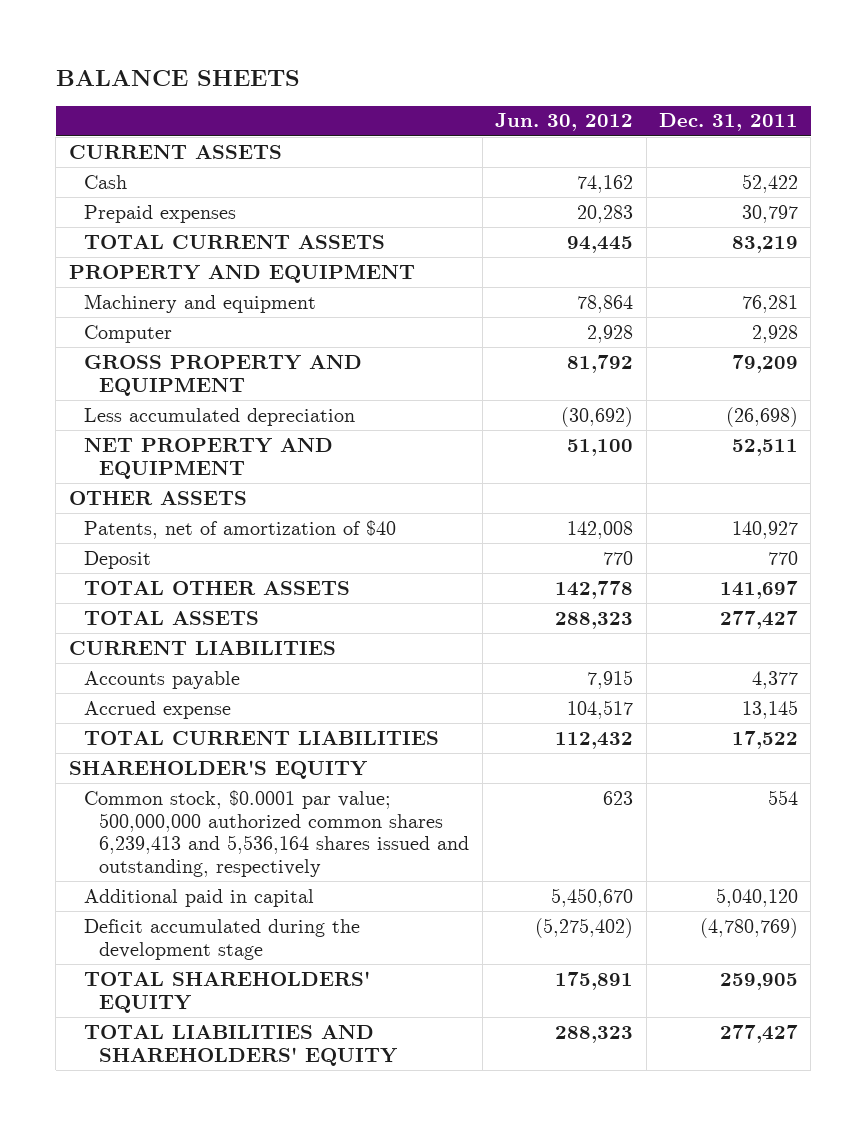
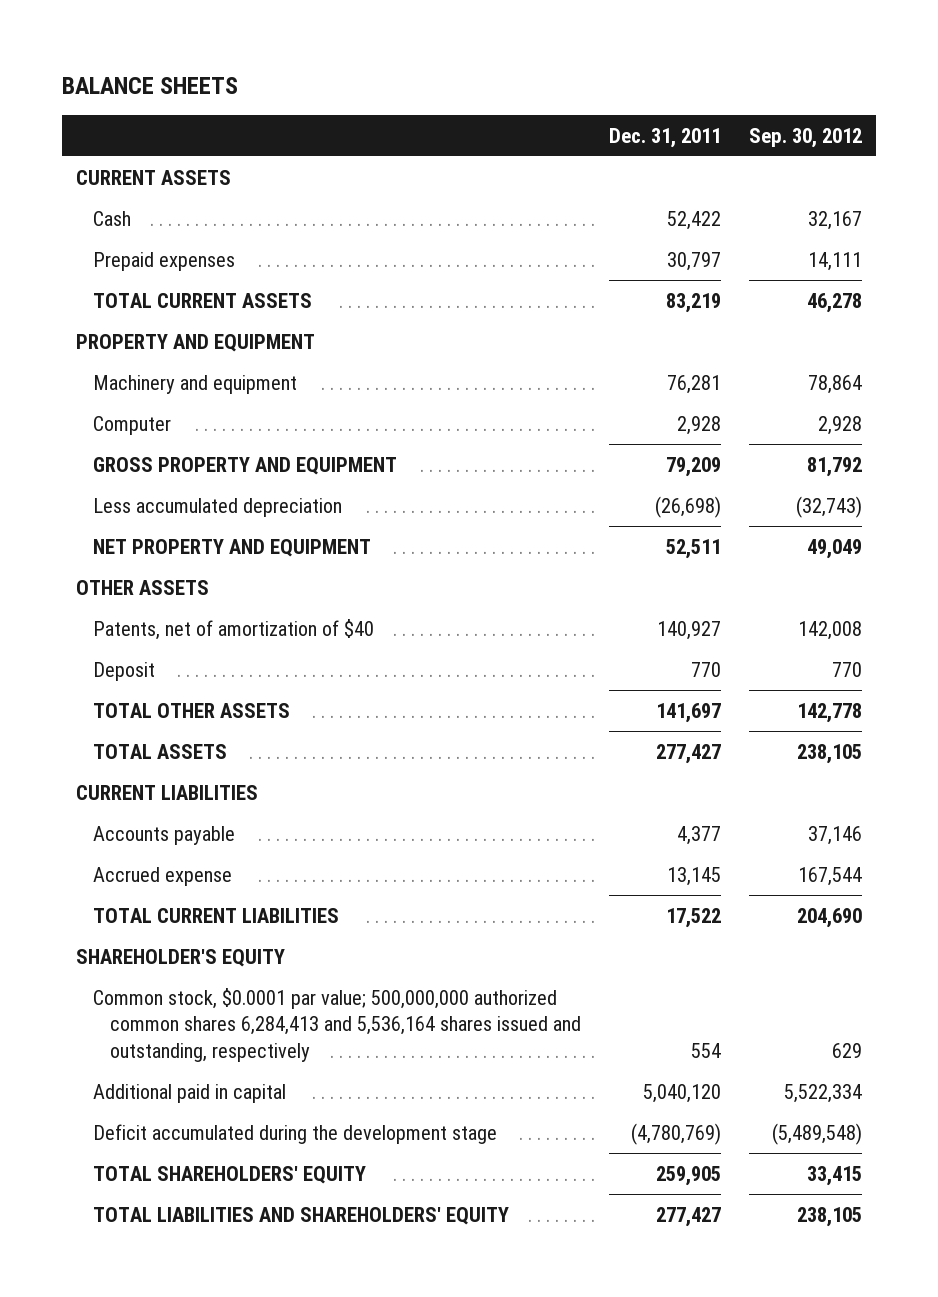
[495,113,634,132] Jun. 30, 2012 -> none
none -> [748,127,862,148] Sep. 30, 2012
[84,789,470,878] Common stock, $0.0001 par value; 500,000,000 authorized common shares 6,239,413 and 5,536,164 shares issued and outstanding, respectively -> [92,987,581,1062] Common stock, $0.0001 par value; 500,000,000 authorized common shares 6,284,413 and 5,536,164 shares issued and outstanding, respectively

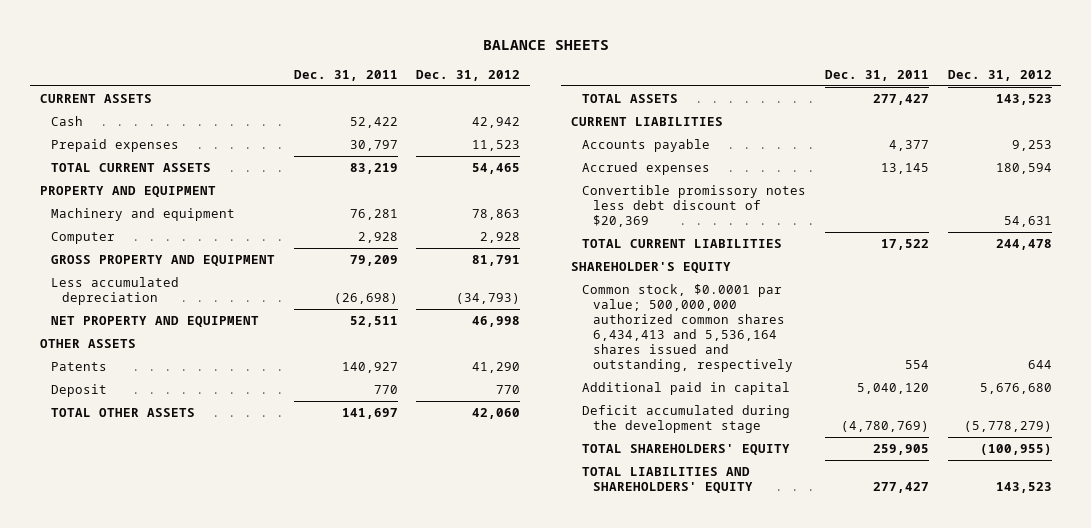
[748,127,862,148] Sep. 30, 2012 -> none
none -> [416,69,521,81] Dec. 31, 2012
[92,618,374,640] Patents, net of amortization of $40 -> [50,362,107,372] Patents
[92,866,232,886] Accrued expense -> [581,162,710,176] Accrued expenses
none -> [581,185,806,228] Convertible promissory notes less debt discount of $20,369
[92,987,581,1062] Common stock, $0.0001 par value; 500,000,000 authorized common shares 6,284,413 and 5,536,164 shares issued and outstanding, respectively -> [581,284,794,372] Common stock, $0.0001 par value; 500,000,000 authorized common shares 6,434,413 and 5,536,164 shares issued and outstanding, respectively

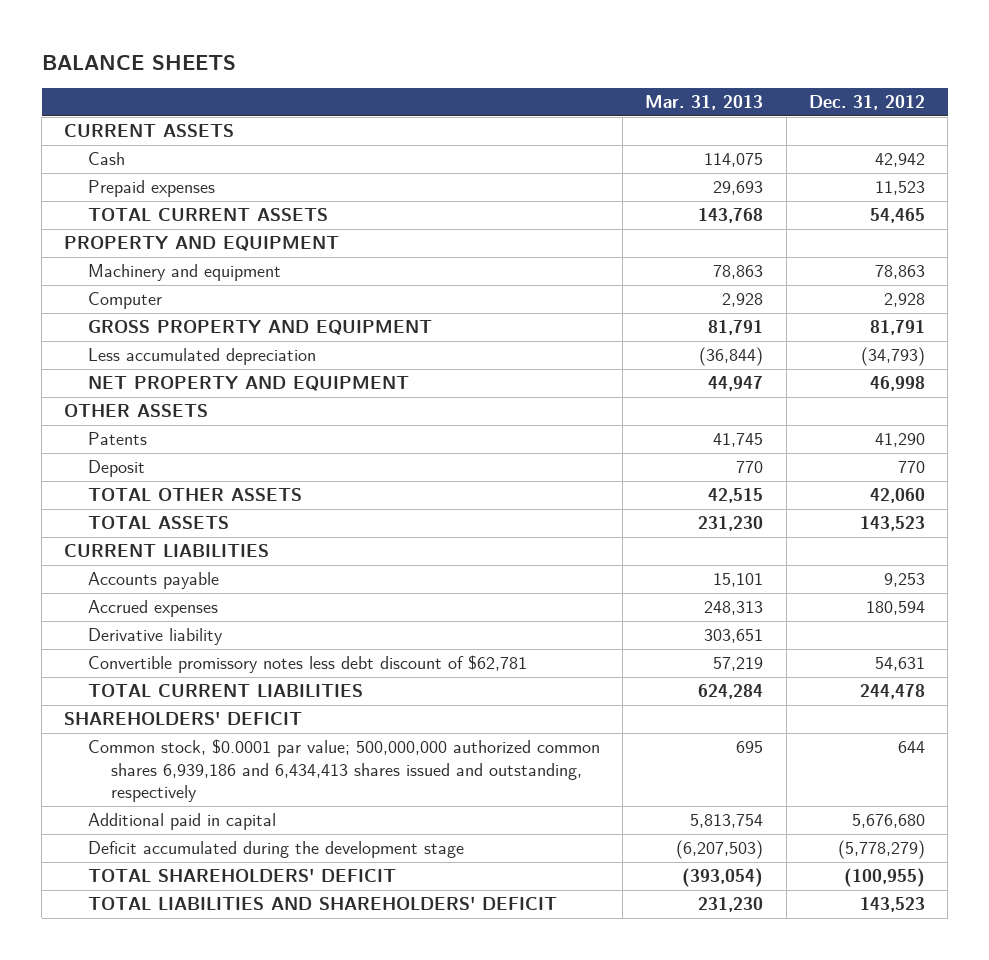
[293,69,398,81] Dec. 31, 2011 -> none
none -> [645,95,764,111] Mar. 31, 2013
none -> [87,628,223,646] Derivative liability
[581,185,806,228] Convertible promissory notes less debt discount of $20,369 -> [87,655,527,674] Convertible promissory notes less debt discount of $62,781
[570,262,731,274] SHAREHOLDER'S EQUITY -> [64,712,303,726] SHAREHOLDERS' DEFICIT
[581,284,794,372] Common stock, $0.0001 par value; 500,000,000 authorized common shares 6,434,413 and 5,536,164 shares issued and outstanding, respectively -> [87,739,600,803] Common stock, $0.0001 par value; 500,000,000 authorized common shares 6,939,186 and 6,434,413 shares issued and outstanding, respectively
[581,444,790,456] TOTAL SHAREHOLDERS' EQUITY -> [87,869,396,883] TOTAL SHAREHOLDERS' DEFICIT
[581,467,754,494] TOTAL LIABILITIES AND SHAREHOLDERS' EQUITY -> [87,897,557,911] TOTAL LIABILITIES AND SHAREHOLDERS' DEFICIT

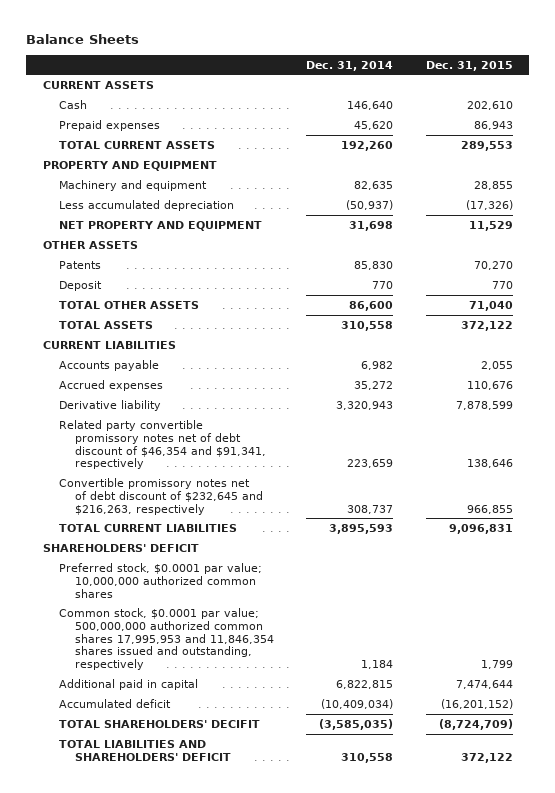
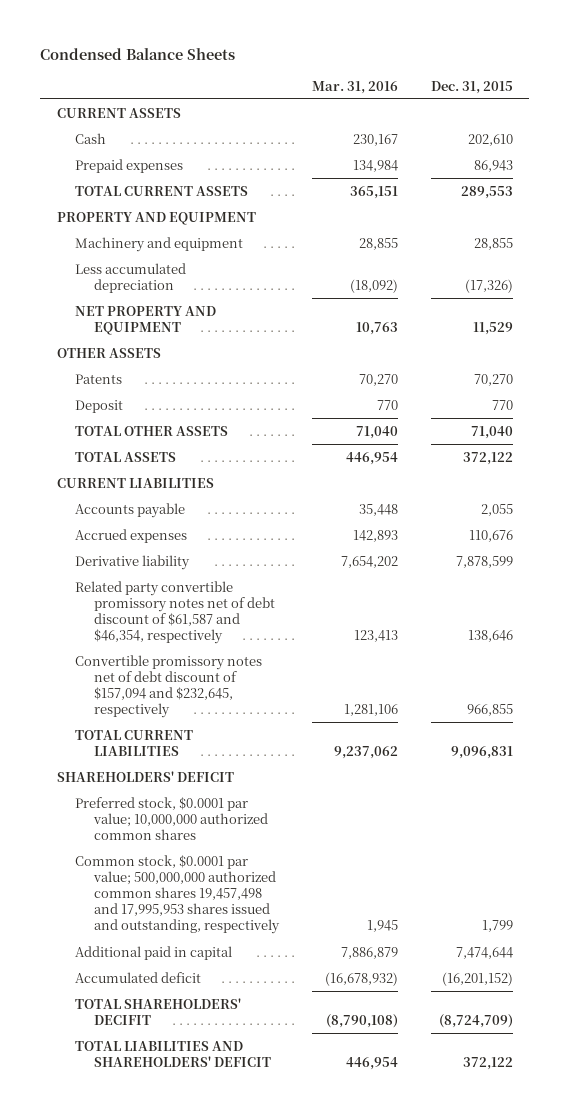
[26,33,140,44] Balance Sheets -> [40,48,236,61] Condensed Balance Sheets
[306,60,394,71] Dec. 31, 2014 -> none
none -> [311,80,398,94] Mar. 31, 2016
[58,419,267,470] Related party convertible promissory notes net of debt discount of $46,354 and $91,341, respectively -> [75,580,275,645] Related party convertible promissory notes net of debt discount of $61,587 and $46,354, respectively
[58,477,264,515] Convertible promissory notes net of debt discount of $232,645 and $216,263, respectively -> [75,654,263,719] Convertible promissory notes net of debt discount of $157,094 and $232,645, respectively
[58,607,275,671] Common stock, $0.0001 par value; 500,000,000 authorized common shares 17,995,953 and 11,846,354 shares issued and outstanding, respectively -> [75,854,280,935] Common stock, $0.0001 par value; 500,000,000 authorized common shares 19,457,498 and 17,995,953 shares issued and outstanding, respectively

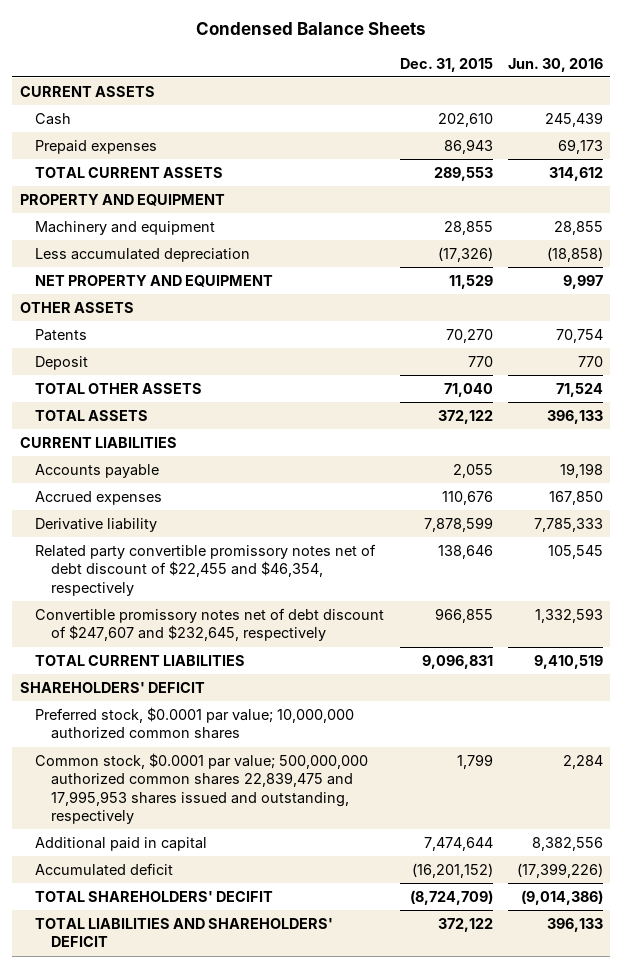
[311,80,398,94] Mar. 31, 2016 -> none
none -> [507,57,603,72] Jun. 30, 2016
[75,580,275,645] Related party convertible promissory notes net of debt discount of $61,587 and $46,354, respectively -> [35,544,377,596] Related party convertible promissory notes net of debt discount of $22,455 and $46,354, respectively
[75,654,263,719] Convertible promissory notes net of debt discount of $157,094 and $232,645, respectively -> [35,608,385,642] Convertible promissory notes net of debt discount of $247,607 and $232,645, respectively
[75,854,280,935] Common stock, $0.0001 par value; 500,000,000 authorized common shares 19,457,498 and 17,995,953 shares issued and outstanding, respectively -> [35,753,369,825] Common stock, $0.0001 par value; 500,000,000 authorized common shares 22,839,475 and 17,995,953 shares issued and outstanding, respectively

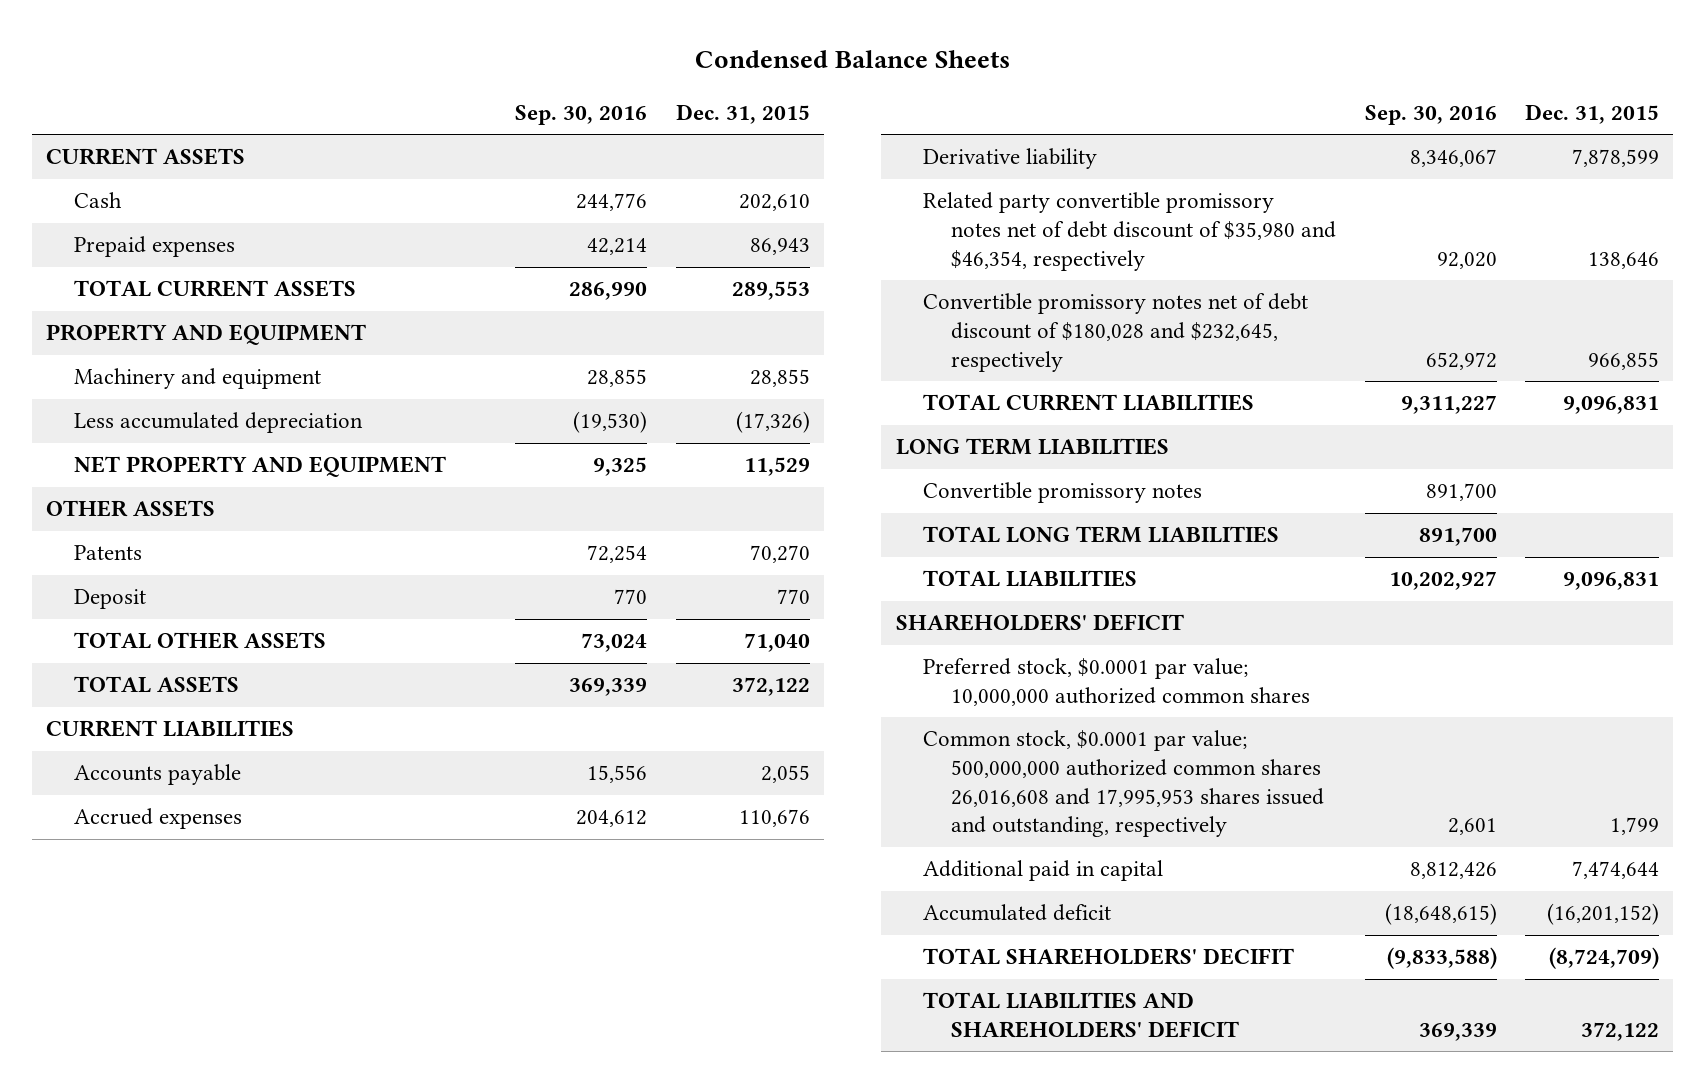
[507,57,603,72] Jun. 30, 2016 -> none
none -> [515,104,648,125] Sep. 30, 2016
[35,544,377,596] Related party convertible promissory notes net of debt discount of $22,455 and $46,354, respectively -> [923,192,1337,271] Related party convertible promissory notes net of debt discount of $35,980 and $46,354, respectively
[35,608,385,642] Convertible promissory notes net of debt discount of $247,607 and $232,645, respectively -> [923,293,1309,372] Convertible promissory notes net of debt discount of $180,028 and $232,645, respectively
none -> [895,438,1169,456] LONG TERM LIABILITIES
none -> [923,482,1203,504] Convertible promissory notes
none -> [923,526,1280,544] TOTAL LONG TERM LIABILITIES
none -> [923,570,1138,588] TOTAL LIABILITIES
[35,753,369,825] Common stock, $0.0001 par value; 500,000,000 authorized common shares 22,839,475 and 17,995,953 shares issued and outstanding, respectively -> [923,730,1325,838] Common stock, $0.0001 par value; 500,000,000 authorized common shares 26,016,608 and 17,995,953 shares issued and outstanding, respectively

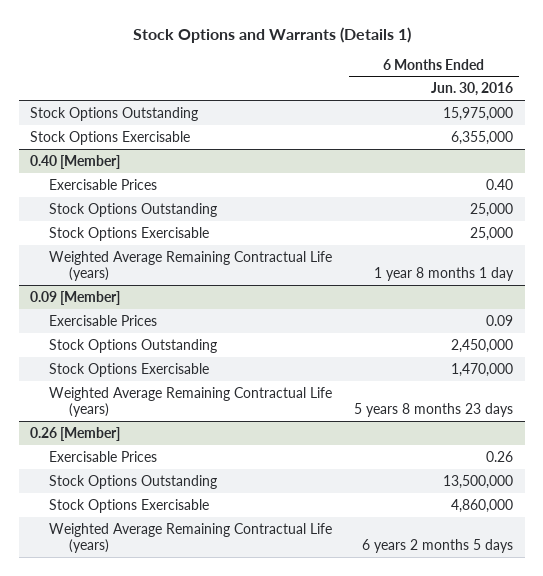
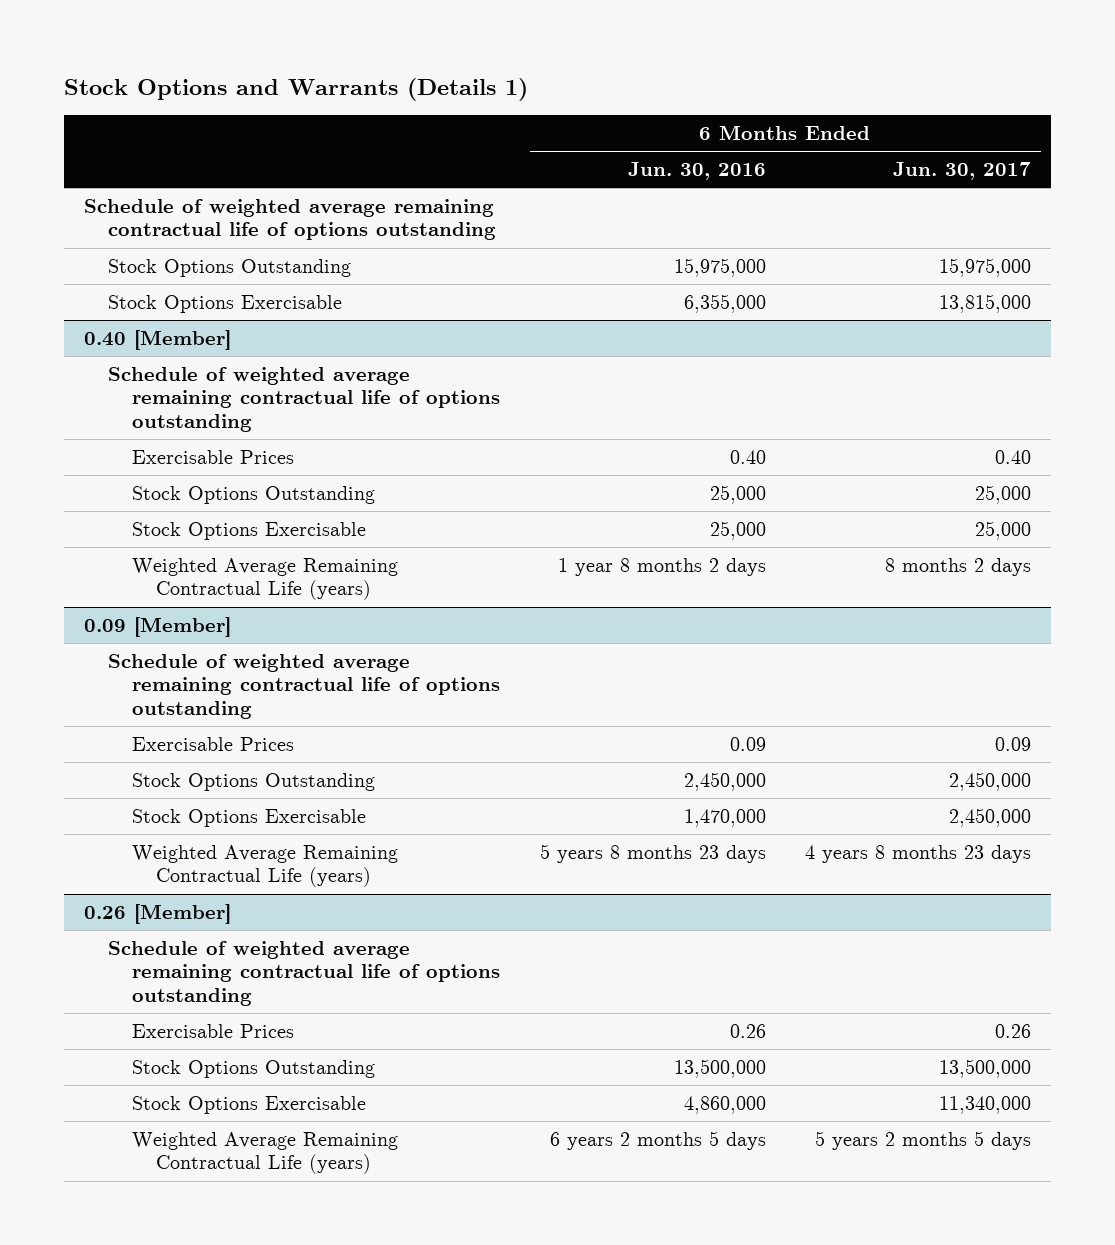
none -> [893,162,1032,181] Jun. 30, 2017
none -> [83,199,496,241] Schedule of weighted average remaining contractual life of options outstanding
none -> [107,367,501,432] Schedule of weighted average remaining contractual life of options outstanding
[374,266,515,281] 1 year 8 months 1 day -> [557,558,766,577] 1 year 8 months 2 days
none -> [107,654,501,719] Schedule of weighted average remaining contractual life of options outstanding
none -> [107,941,501,1006] Schedule of weighted average remaining contractual life of options outstanding

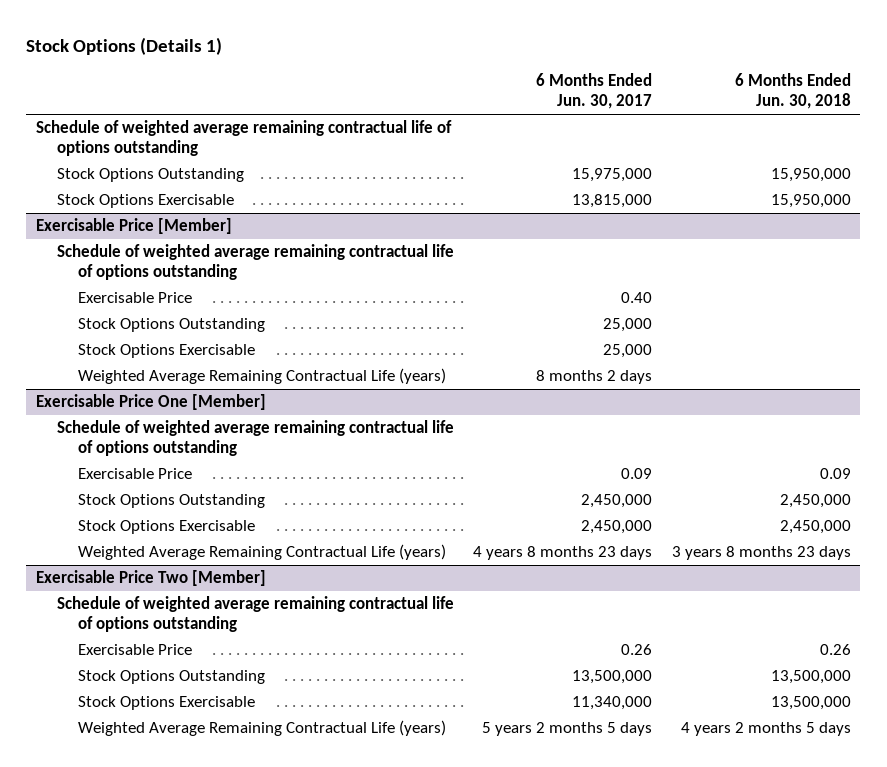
[63,77,528,101] Stock Options and Warrants (Details 1) -> [26,36,223,55] Stock Options (Details 1)
[627,162,766,181] Jun. 30, 2016 -> none
none -> [734,73,851,110] 6 Months Ended Jun. 30, 2018
[83,330,231,351] 0.40 [Member] -> [36,218,233,235] Exercisable Price [Member]
[132,450,295,465] Exercisable Prices -> [78,292,193,304] Exercisable Price
[83,617,231,638] 0.09 [Member] -> [36,394,267,411] Exercisable Price One [Member]
[132,737,295,752] Exercisable Prices -> [78,468,193,480] Exercisable Price
[83,904,231,925] 0.26 [Member] -> [36,570,267,587] Exercisable Price Two [Member]
[132,1024,295,1039] Exercisable Prices -> [78,644,193,656] Exercisable Price

